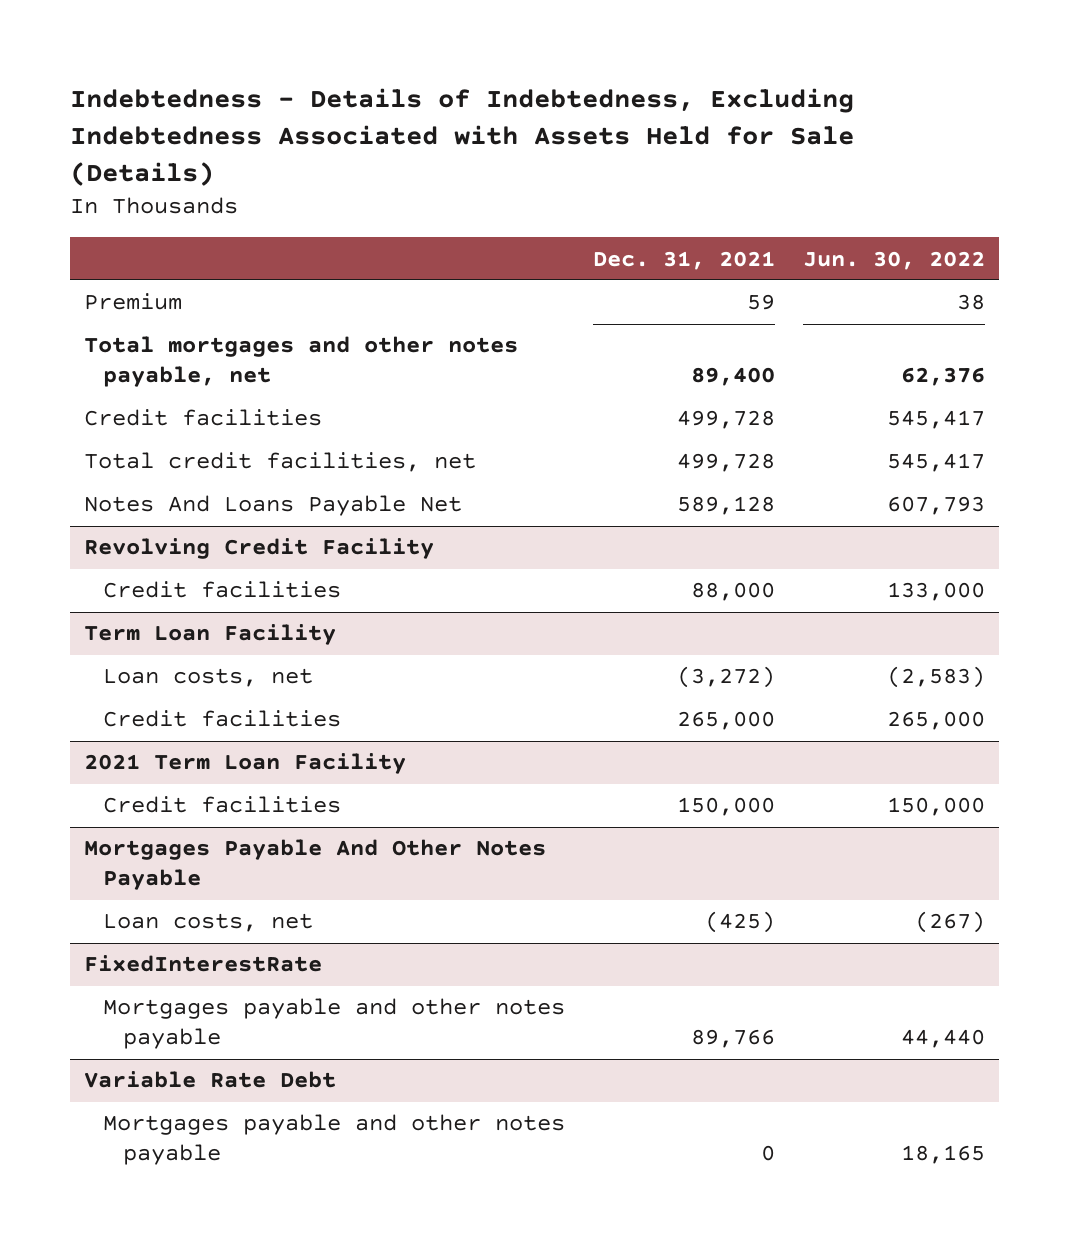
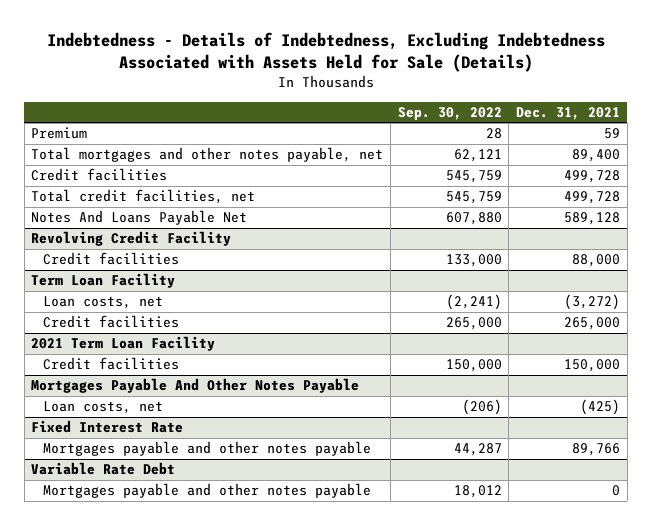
[802,250,985,270] Jun. 30, 2022 -> none
none -> [397,106,502,120] Sep. 30, 2022
[83,955,322,973] FixedInterestRate -> [31,420,184,434] Fixed Interest Rate

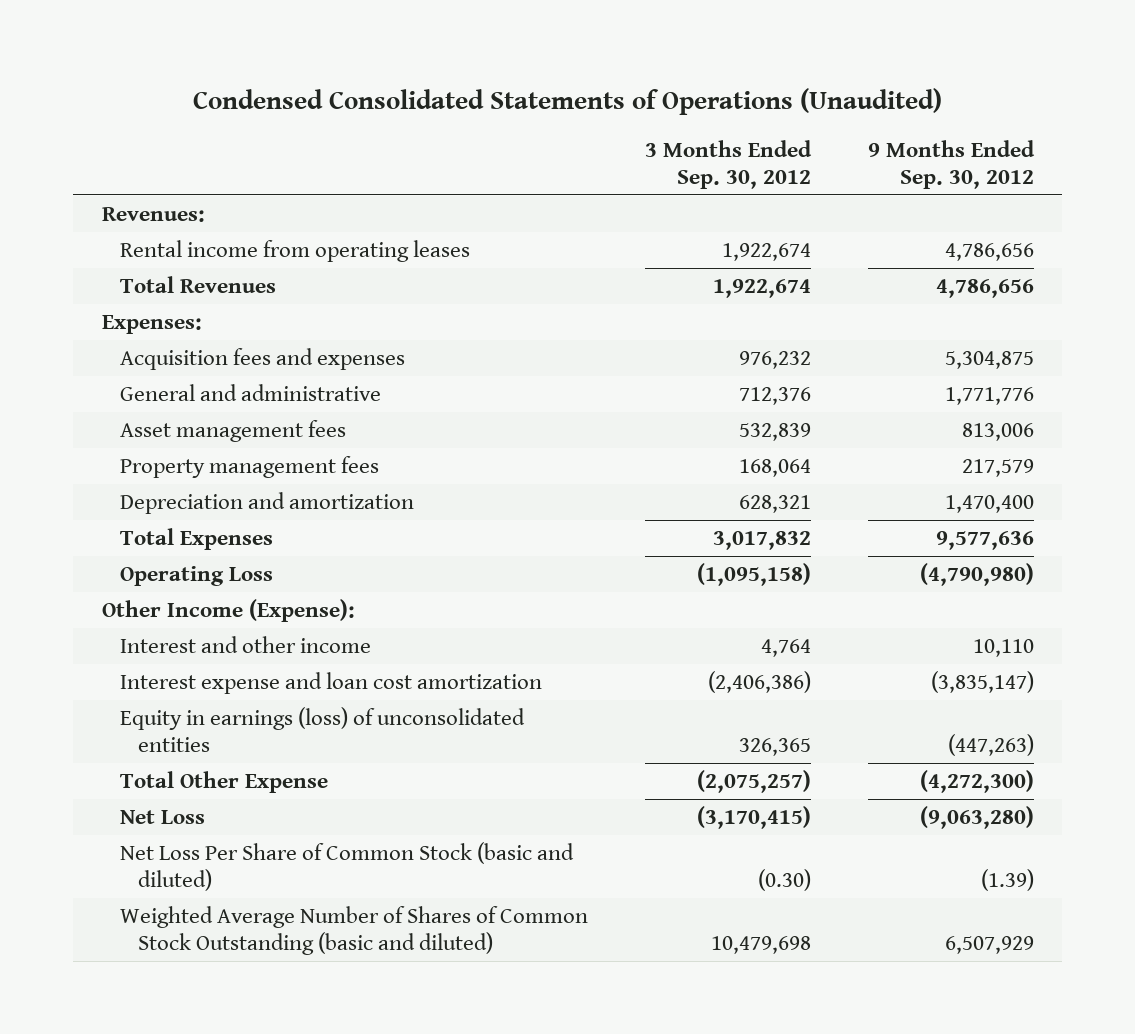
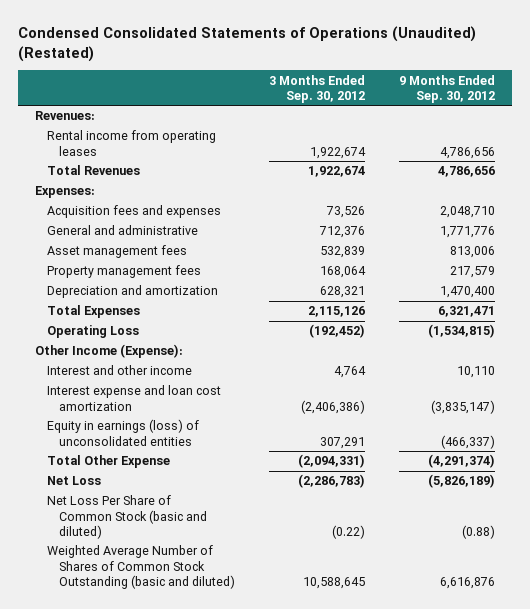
[192,87,942,115] Condensed Consolidated Statements of Operations (Unaudited) -> [18,25,477,62] Condensed Consolidated Statements of Operations (Unaudited) (Restated)
[738,351,811,370] 976,232 -> [326,206,366,219] 73,526
[944,351,1034,370] 5,304,875 -> [440,206,496,219] 2,048,710
[712,531,811,551] 3,017,832 -> [308,306,366,318] 2,115,126
[935,531,1034,551] 9,577,636 -> [438,306,496,318] 6,321,471
[696,563,811,587] (1,095,158) -> [309,324,366,339] (192,452)
[919,563,1034,587] (4,790,980) -> [428,324,496,339] (1,534,815)
[738,738,811,757] 326,365 -> [320,436,366,449] 307,291
[947,734,1034,757] (447,263) -> [441,434,496,449] (466,337)
[696,770,811,794] (2,075,257) -> [298,454,366,469] (2,094,331)
[919,770,1034,794] (4,272,300) -> [428,454,496,469] (4,291,374)
[696,806,811,830] (3,170,415) -> [298,474,366,489] (2,286,783)
[919,806,1034,830] (9,063,280) -> [428,474,496,489] (5,826,189)
[757,869,811,892] (0.30) -> [332,524,366,539] (0.22)
[980,869,1034,892] (1.39) -> [462,524,496,539] (0.88)
[710,936,811,955] 10,479,698 -> [303,576,366,589] 10,588,645
[944,936,1034,955] 6,507,929 -> [440,576,496,589] 6,616,876

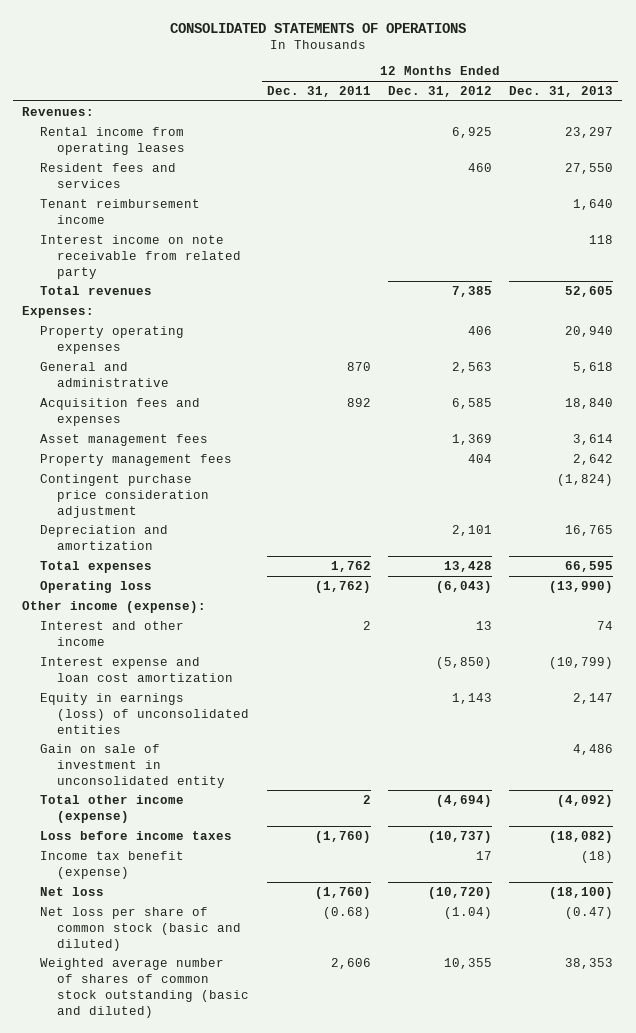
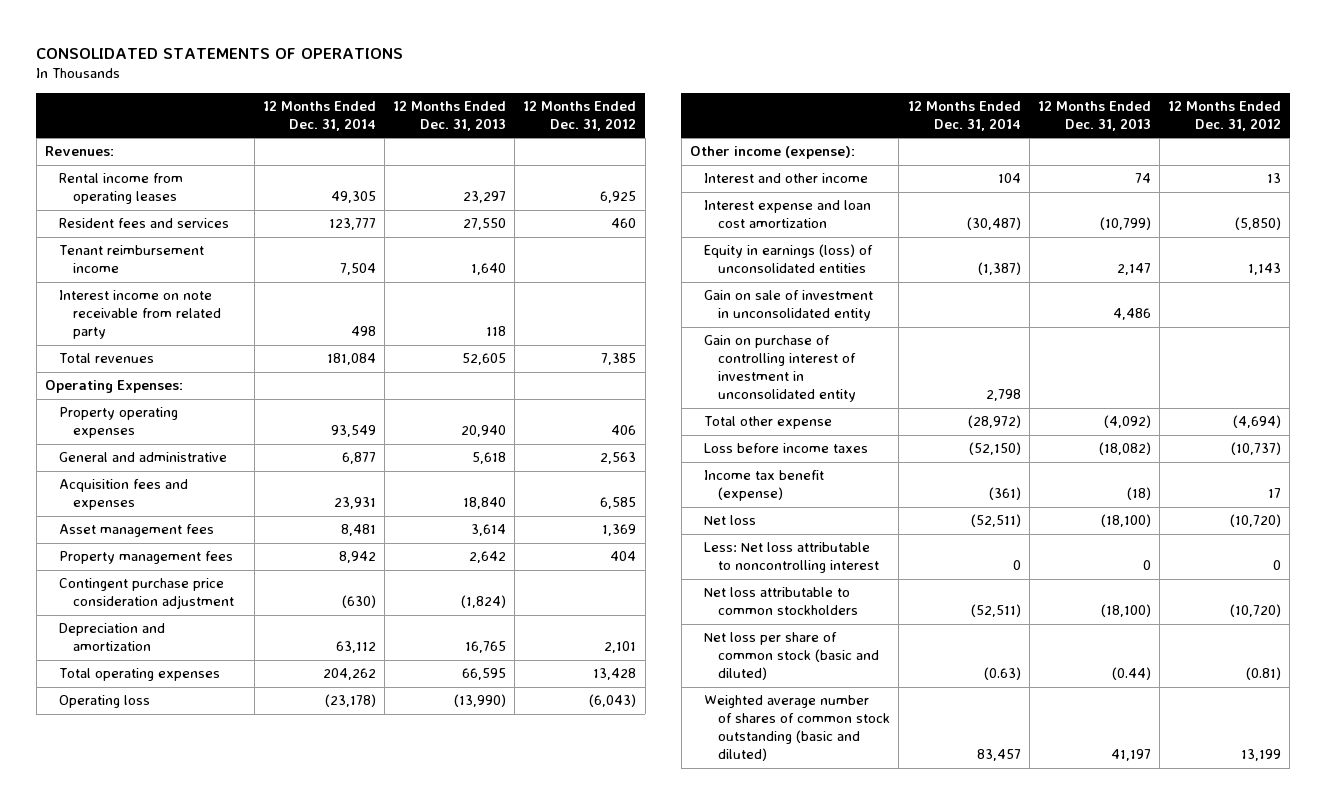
[266,86,371,98] Dec. 31, 2011 -> none
none -> [262,100,376,131] 12 Months Ended Dec. 31, 2014
[22,305,95,318] Expenses: -> [44,380,183,394] Operating Expenses:
[39,560,152,573] Total expenses -> [59,668,221,682] Total operating expenses
none -> [704,335,857,403] Gain on purchase of controlling interest of investment in unconsolidated entity
[39,794,184,823] Total other income (expense) -> [704,416,833,430] Total other expense
none -> [704,542,880,574] Less: Net loss attributable to noncontrolling interest
none -> [704,587,859,616] Net loss attributable to common stockholders
[443,906,492,919] (1.04) -> [1246,667,1282,681] (0.81)
[565,906,614,919] (0.47) -> [1111,667,1151,681] (0.44)
[443,957,492,969] 10,355 -> [1241,749,1282,762] 13,199
[565,957,614,969] 38,353 -> [1110,749,1151,762] 41,197

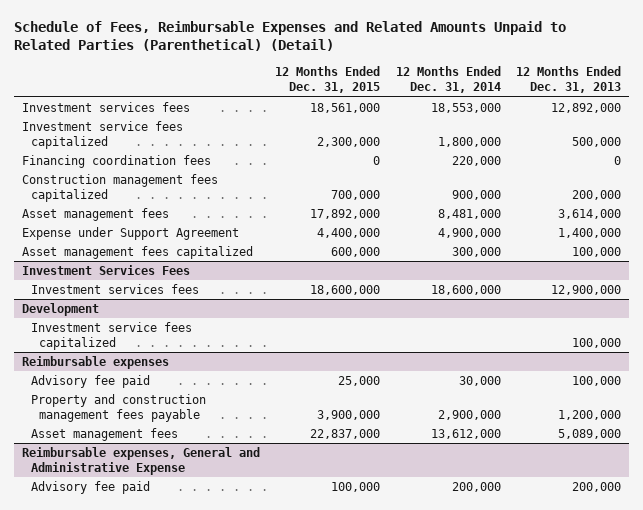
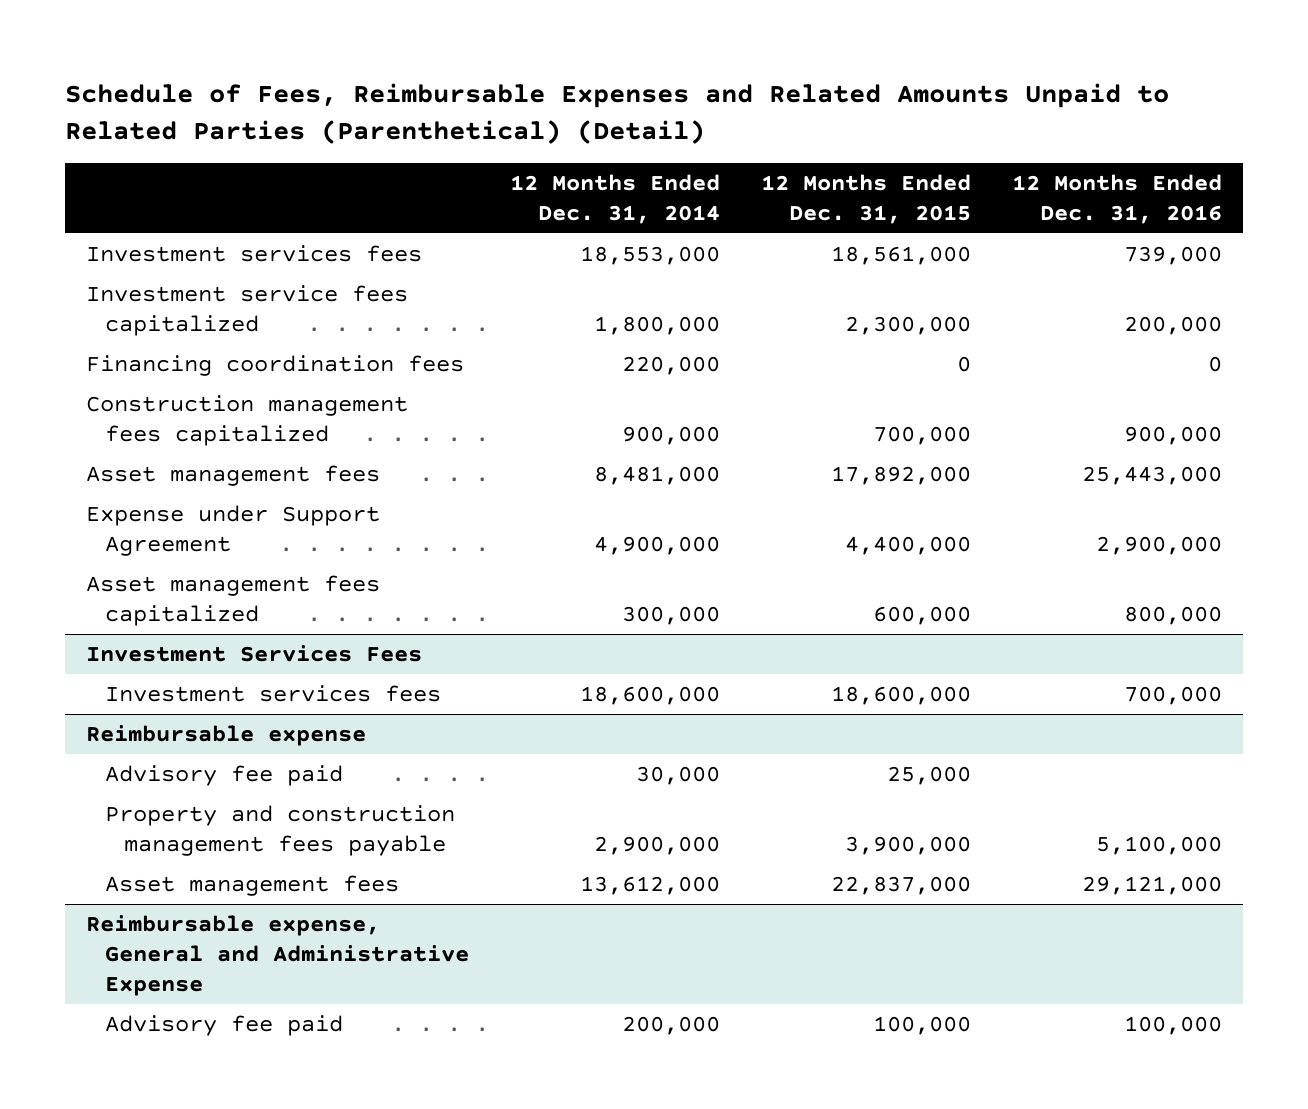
[516,66,622,94] 12 Months Ended Dec. 31, 2013 -> none
none -> [1012,173,1223,224] 12 Months Ended Dec. 31, 2016
[21,302,99,316] Development -> none
[30,321,192,351] Investment service fees capitalized -> none
[21,355,169,369] Reimbursable expenses -> [85,725,366,747] Reimbursable expense
[21,446,260,476] Reimbursable expenses, General and Administrative Expense -> [85,915,469,996] Reimbursable expense, General and Administrative Expense

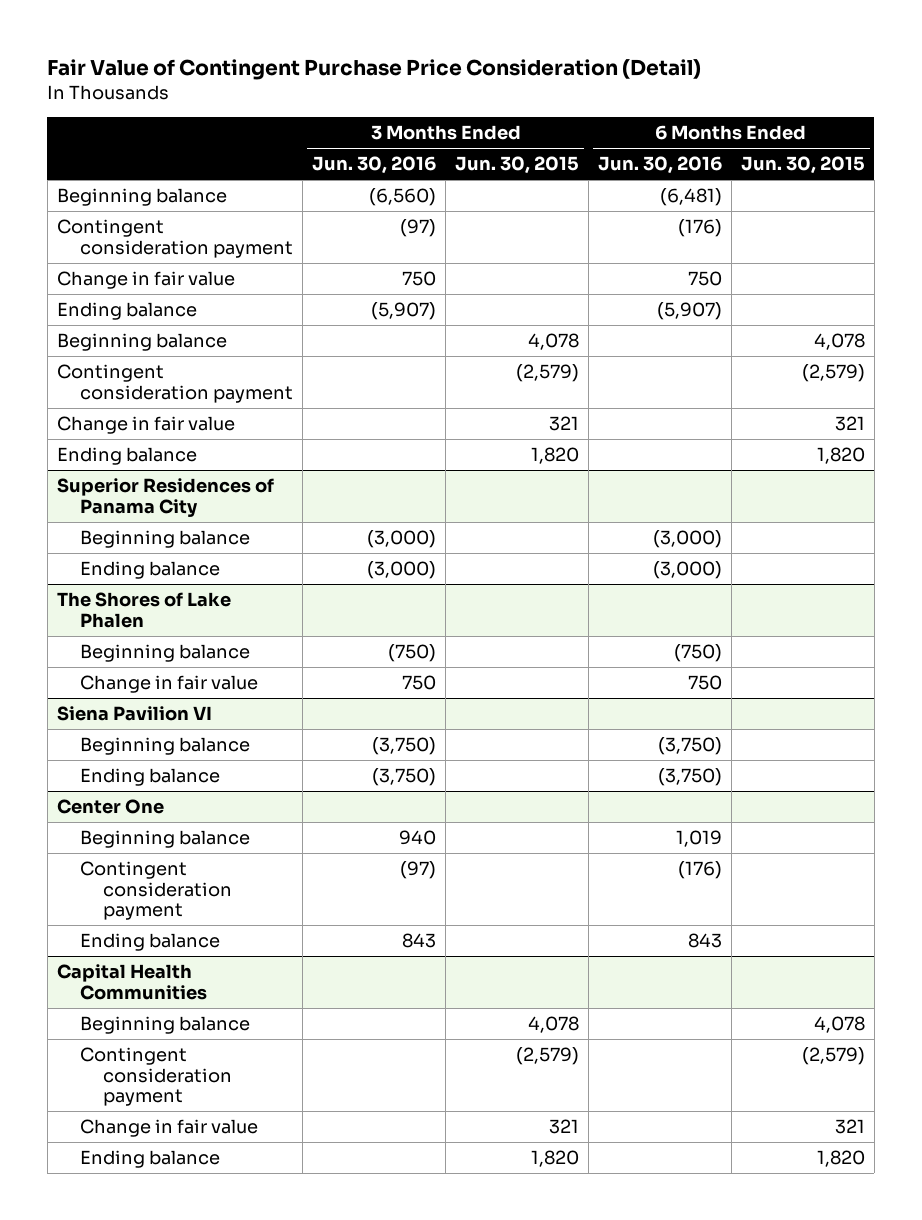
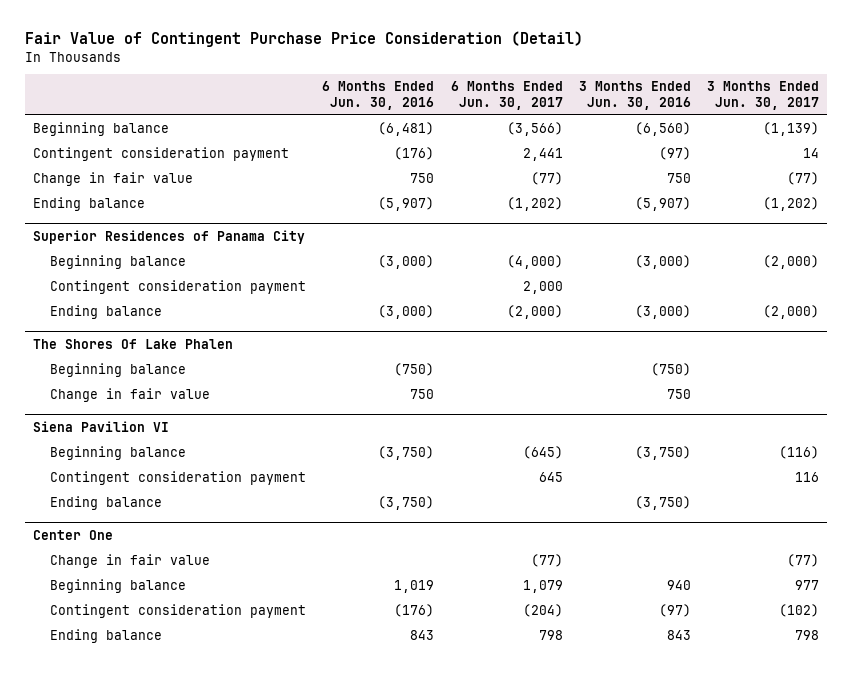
[455,156,580,175] Jun. 30, 2015 -> none
[740,156,865,175] Jun. 30, 2015 -> none
none -> [450,81,563,110] 6 Months Ended Jun. 30, 2017
none -> [707,81,820,110] 3 Months Ended Jun. 30, 2017
[56,333,227,352] Beginning balance -> none
[56,364,294,403] Contingent consideration payment -> none
[56,416,235,435] Change in fair value -> none
[56,447,197,466] Ending balance -> none
none -> [50,280,307,295] Contingent consideration payment
[56,592,231,628] The Shores of Lake Phalen -> [32,338,233,349] The Shores Of Lake Phalen
none -> [50,471,307,486] Contingent consideration payment
none -> [50,554,211,569] Change in fair value
[56,964,208,1000] Capital Health Communities -> none
[80,1016,251,1035] Beginning balance -> none
[80,1047,233,1107] Contingent consideration payment -> none
[80,1119,259,1138] Change in fair value -> none
[80,1150,221,1169] Ending balance -> none

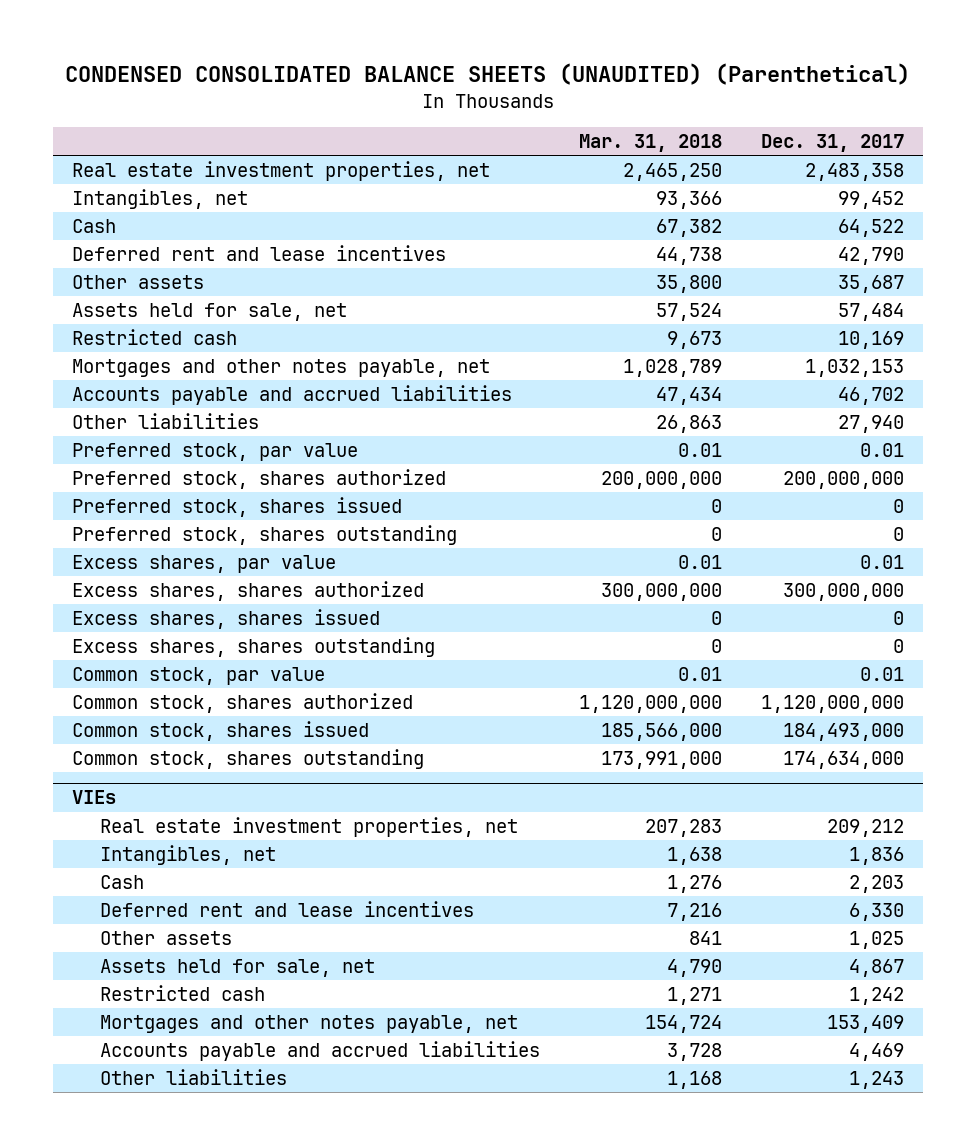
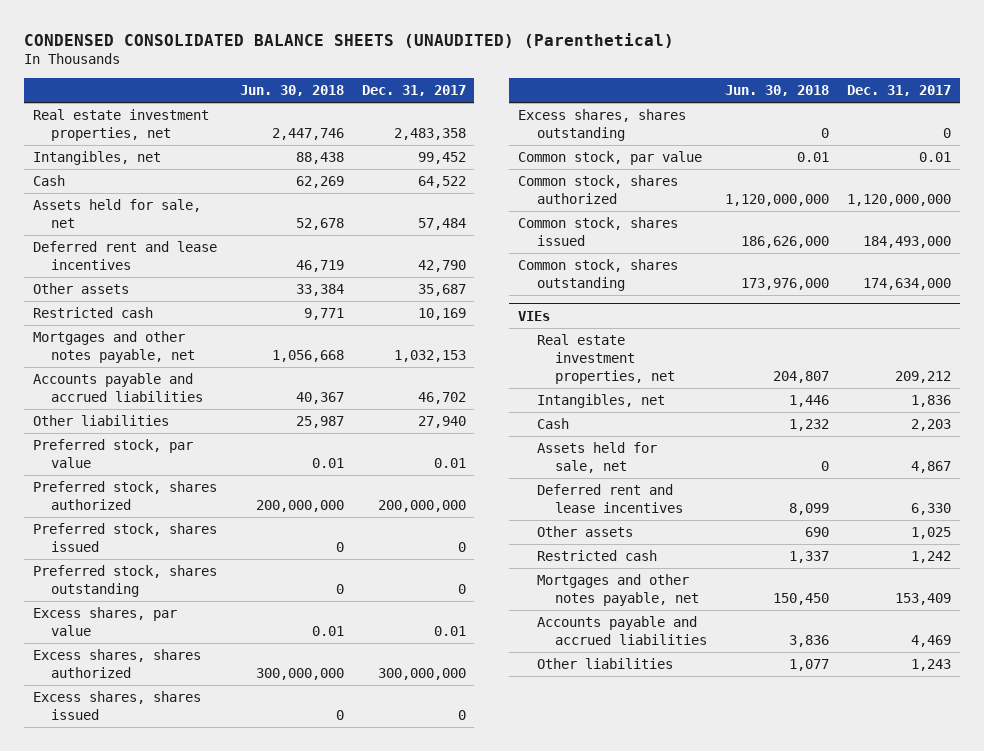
[578,134,722,153] Mar. 31, 2018 -> none
none -> [239,85,344,97] Jun. 30, 2018
[72,303,348,322] Assets held for sale, net -> [32,199,201,228] Assets held for sale, net
[99,959,375,978] Assets held for sale, net -> [536,442,657,473] Assets held for sale, net

